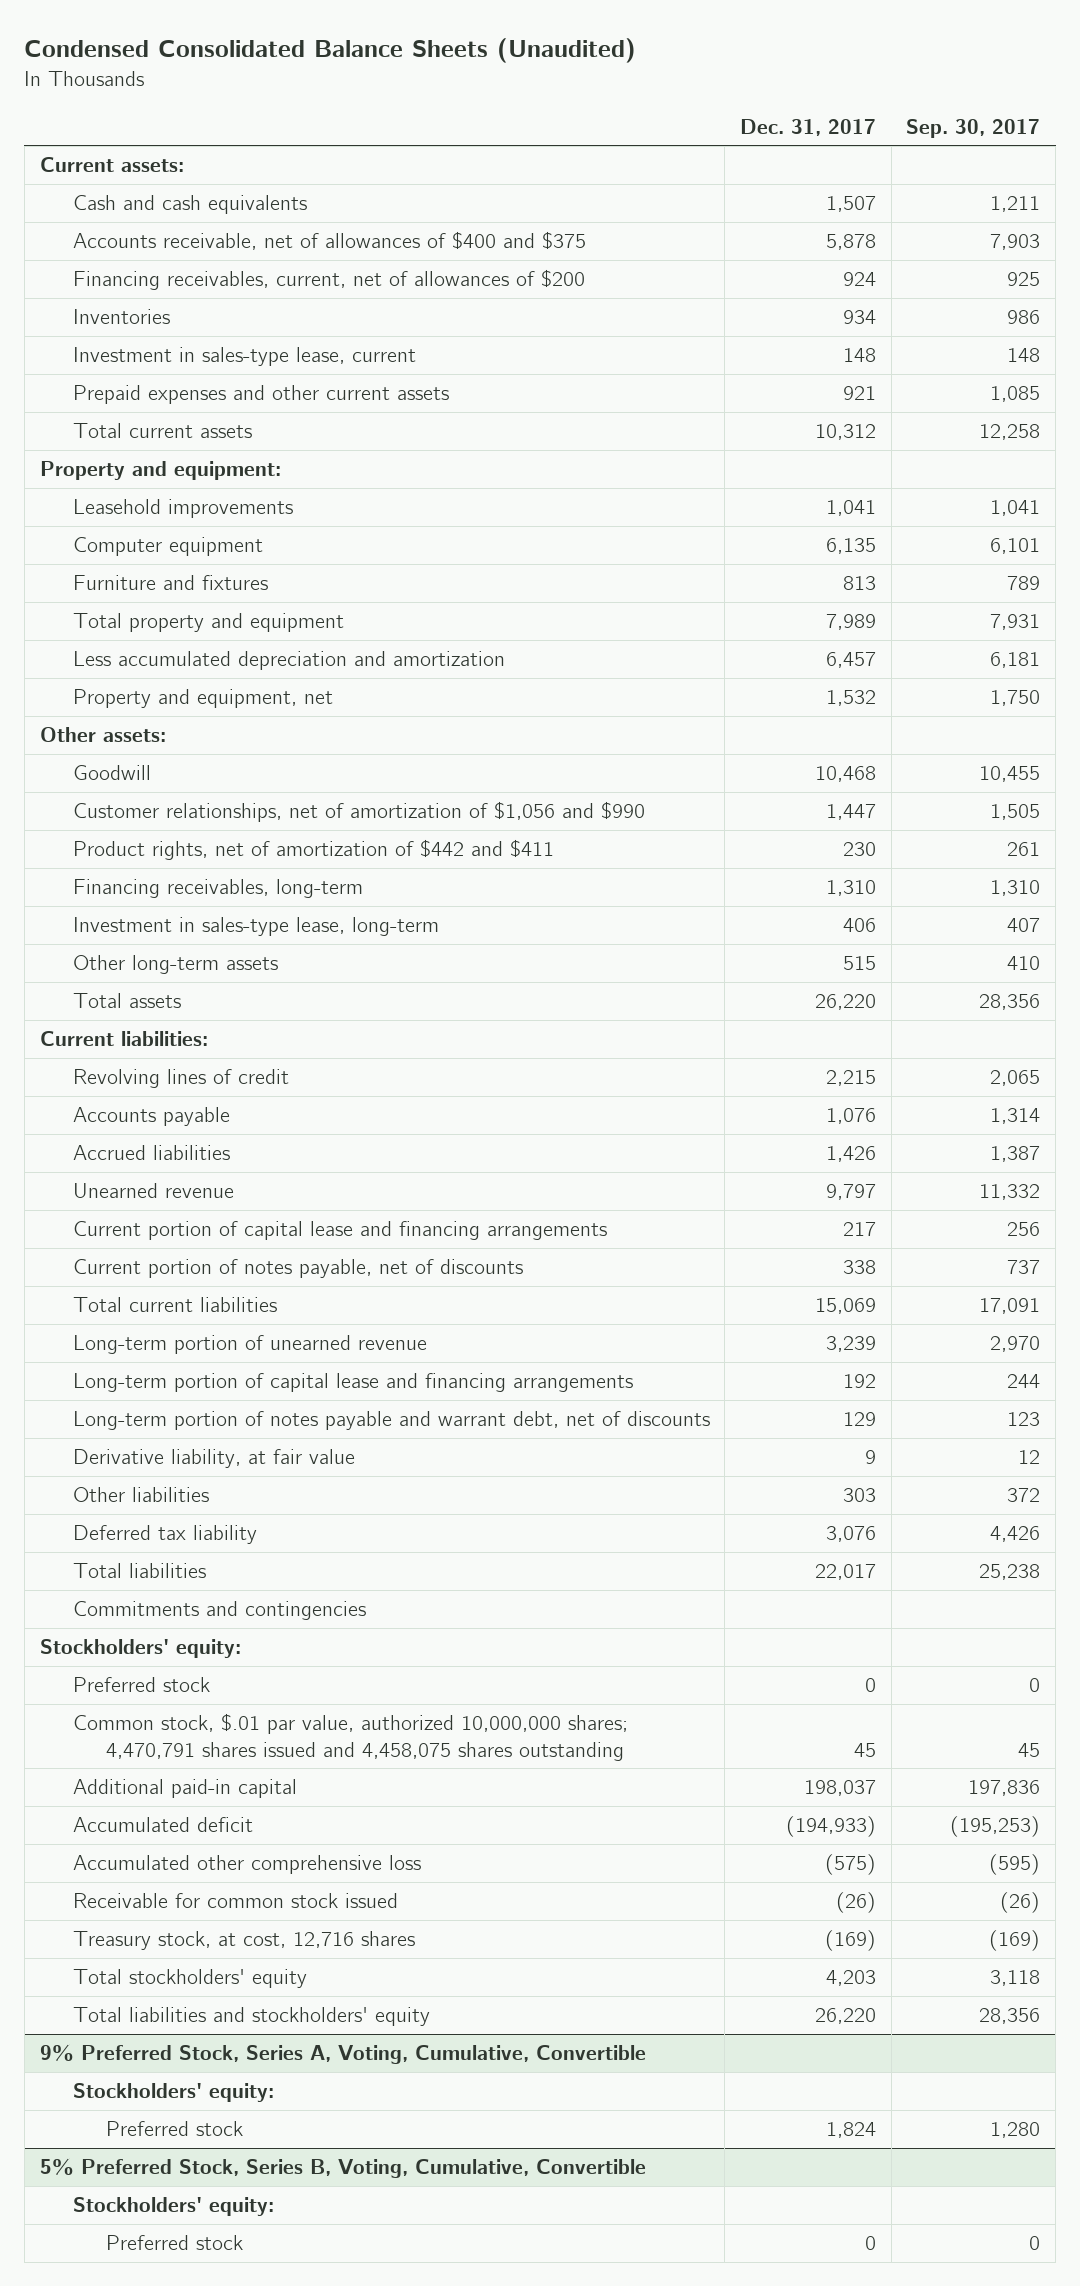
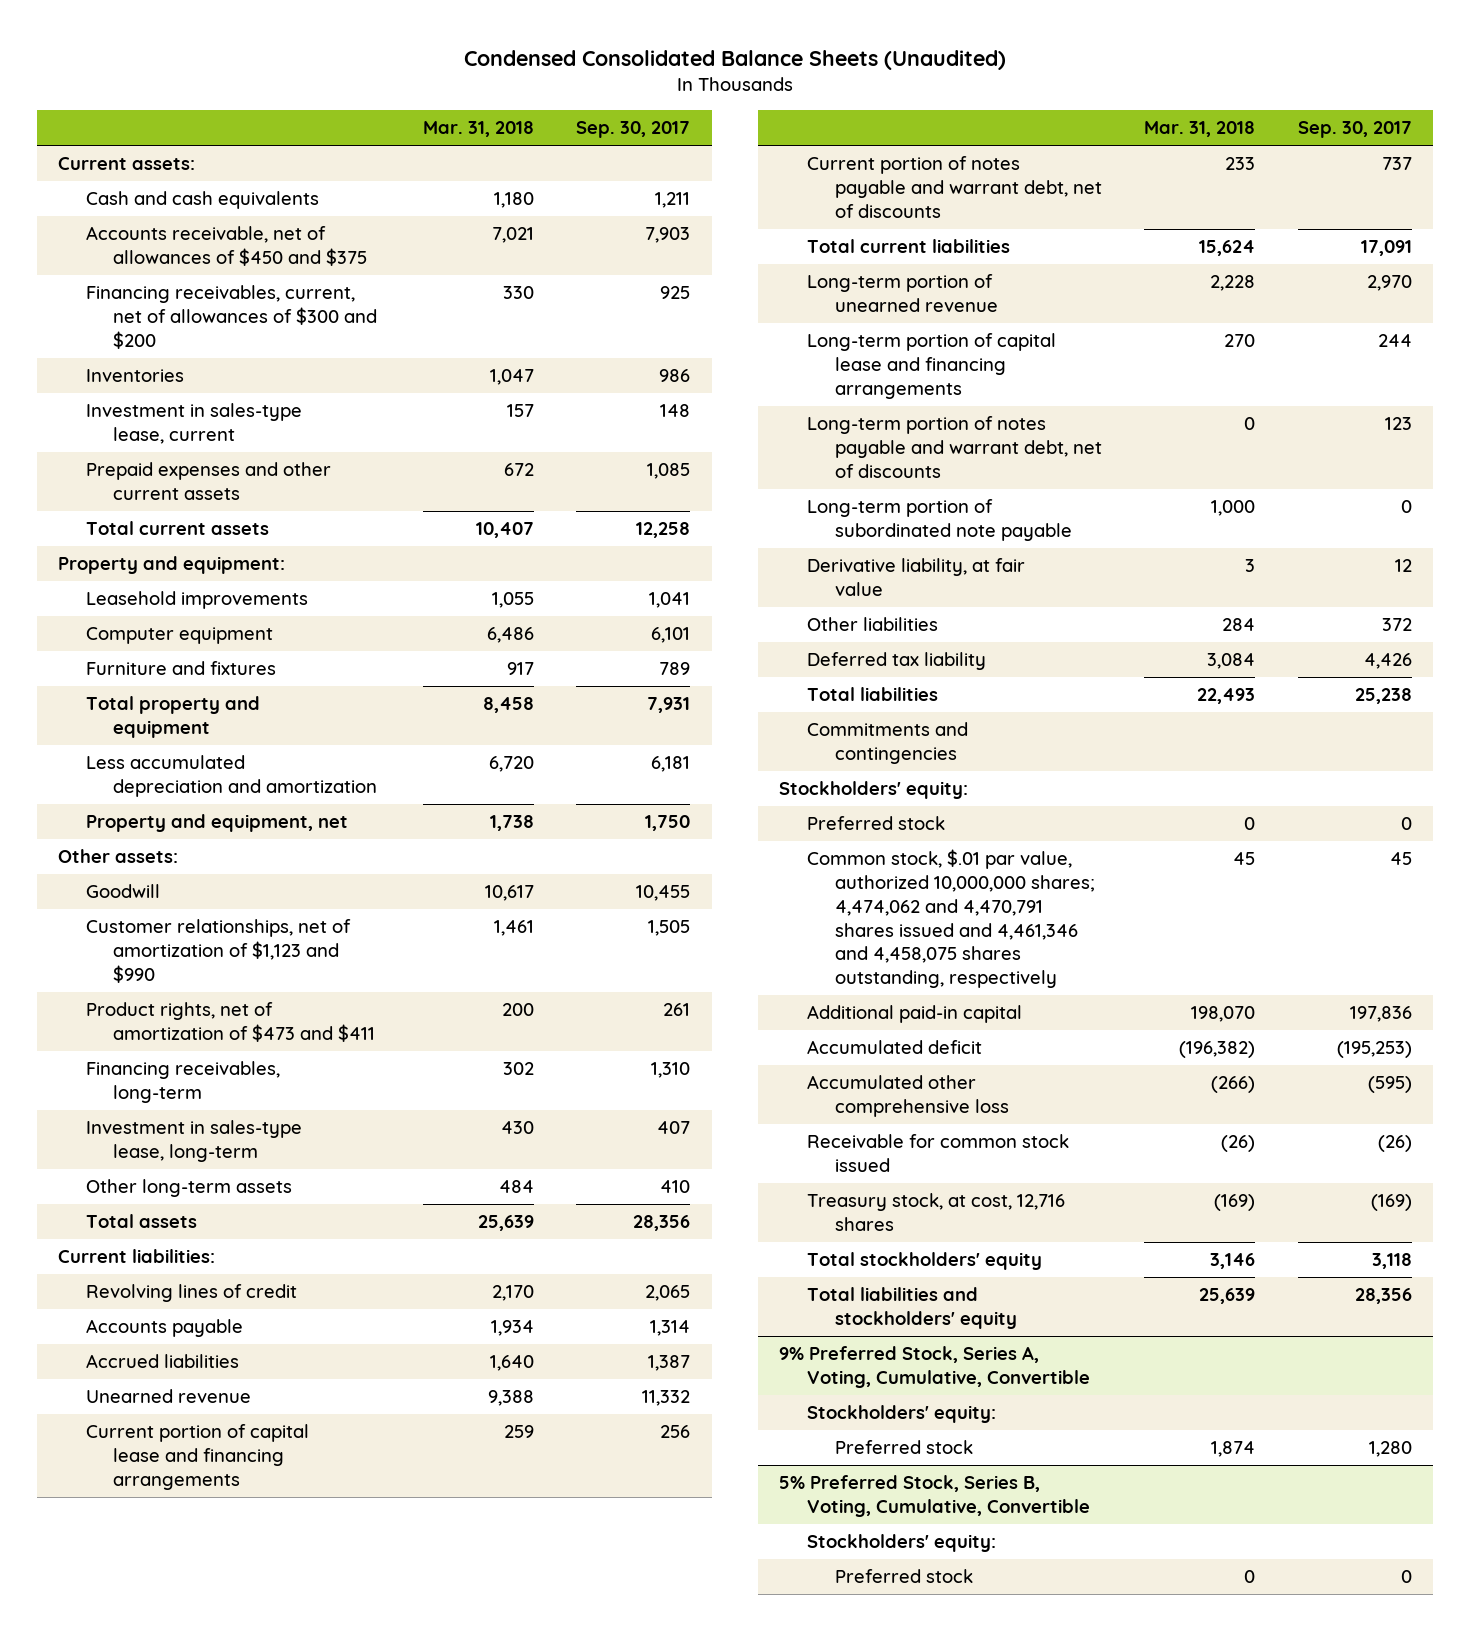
[740,118,877,136] Dec. 31, 2017 -> none
none -> [422,121,534,138] Mar. 31, 2018
[72,231,586,251] Accounts receivable, net of allowances of $400 and $375 -> [85,226,368,267] Accounts receivable, net of allowances of $450 and $375
[72,269,585,291] Financing receivables, current, net of allowances of $200 -> [85,285,378,349] Financing receivables, current, net of allowances of $300 and $200
[72,801,645,823] Customer relationships, net of amortization of $1,056 and $990 -> [85,919,351,983] Customer relationships, net of amortization of $1,123 and $990
[72,839,554,861] Product rights, net of amortization of $442 and $411 -> [85,1002,376,1043] Product rights, net of amortization of $473 and $411
[72,1259,523,1279] Current portion of notes payable, net of discounts -> [807,156,1102,218] Current portion of notes payable and warrant debt, net of discounts
none -> [807,499,1072,542] Long-term portion of subordinated note payable
[72,1713,628,1761] Common stock, $.01 par value, authorized 10,000,000 shares; 4,470,791 shares issued and 4,458,075 shares outstanding -> [807,849,1095,989] Common stock, $.01 par value, authorized 10,000,000 shares; 4,474,062 and 4,470,791 shares issued and 4,461,346 and 4,458,075 shares outstanding, respectively

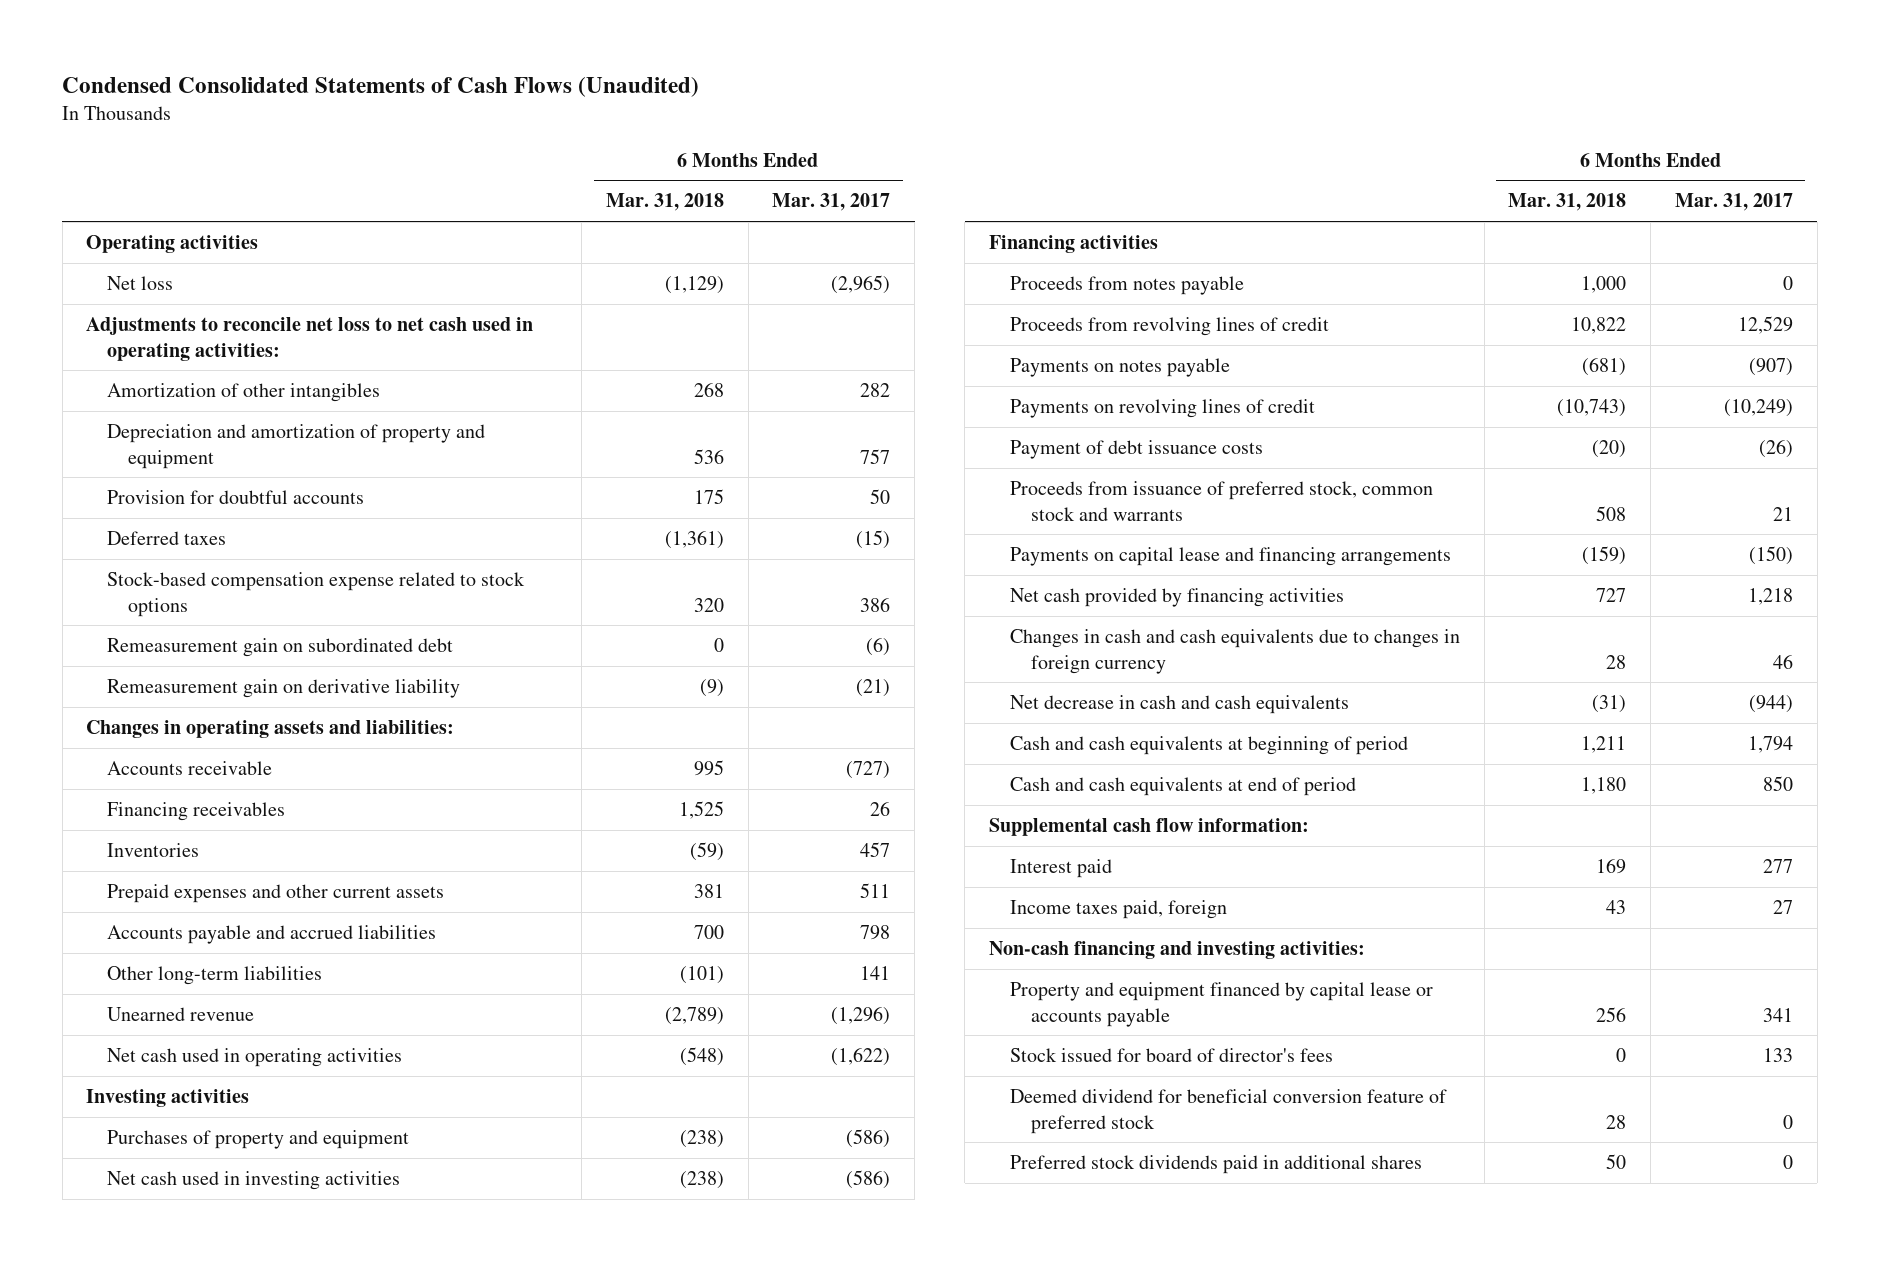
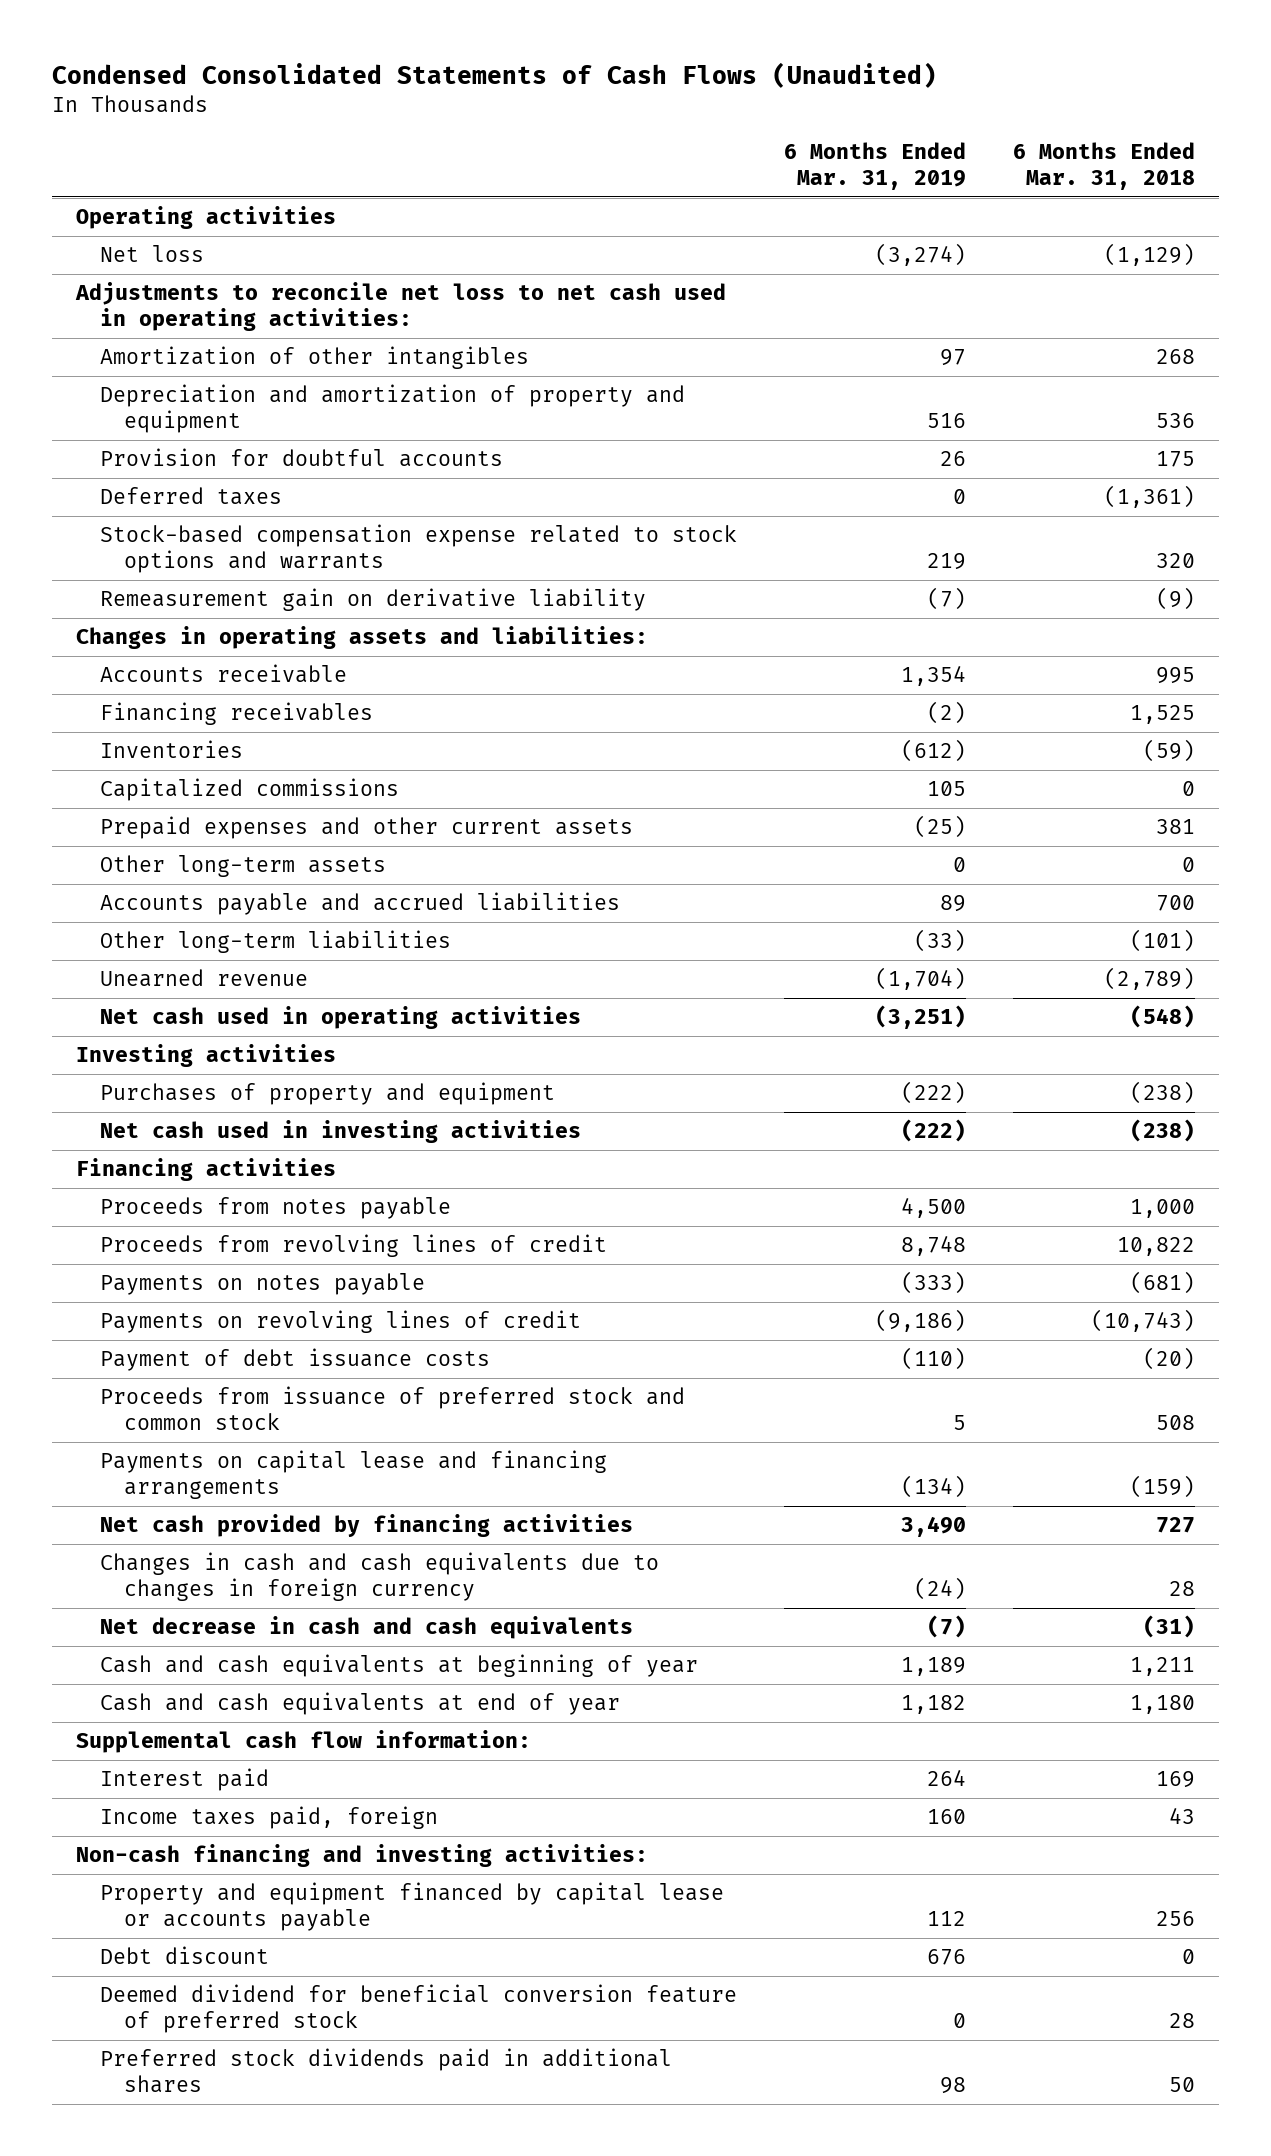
[772,193,891,212] Mar. 31, 2017 -> none
none -> [784,142,967,191] 6 Months Ended Mar. 31, 2019
[107,637,454,657] Remeasurement gain on subordinated debt -> none
[107,571,526,617] Stock-based compensation expense related to stock options -> [99,524,737,574] Stock-based compensation expense related to stock options and warrants
none -> [99,778,399,802] Capitalized commissions
none -> [99,855,386,878] Other long-term assets
[1009,480,1433,521] Proceeds from issuance of preferred stock, common stock and warrants -> [99,1386,685,1431] Proceeds from issuance of preferred stock and common stock
[1009,735,1408,755] Cash and cash equivalents at beginning of period -> [99,1654,698,1678] Cash and cash equivalents at beginning of year
[1009,776,1356,796] Cash and cash equivalents at end of period -> [99,1692,620,1716] Cash and cash equivalents at end of year
[1009,1047,1333,1062] Stock issued for board of director's fees -> none
none -> [99,1946,269,1965] Debt discount

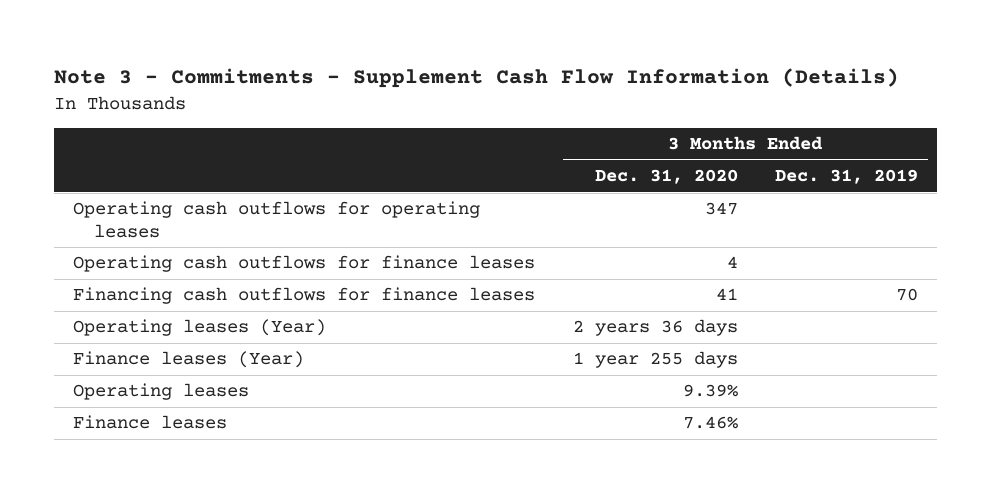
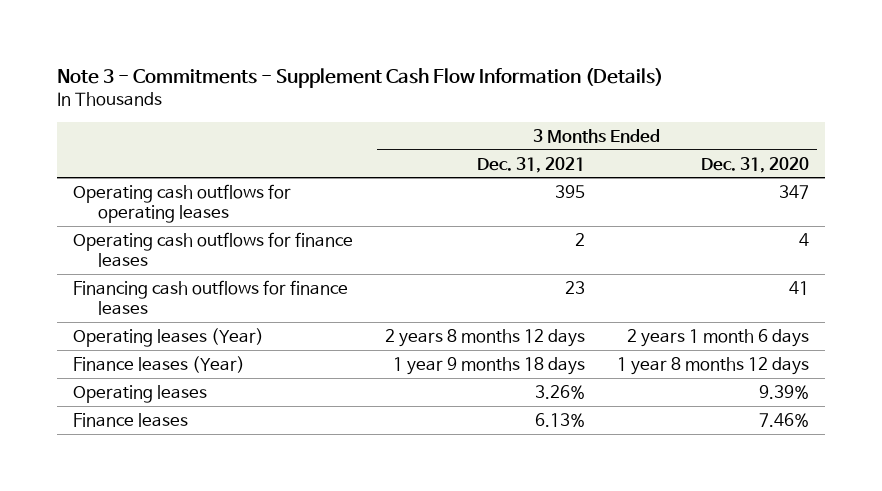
[775,169,919,185] Dec. 31, 2019 -> none
none -> [476,156,585,173] Dec. 31, 2021
[572,319,738,337] 2 years 36 days -> [626,328,809,347] 2 years 1 month 6 days
[572,351,738,369] 1 year 255 days -> [616,356,809,375] 1 year 8 months 12 days

